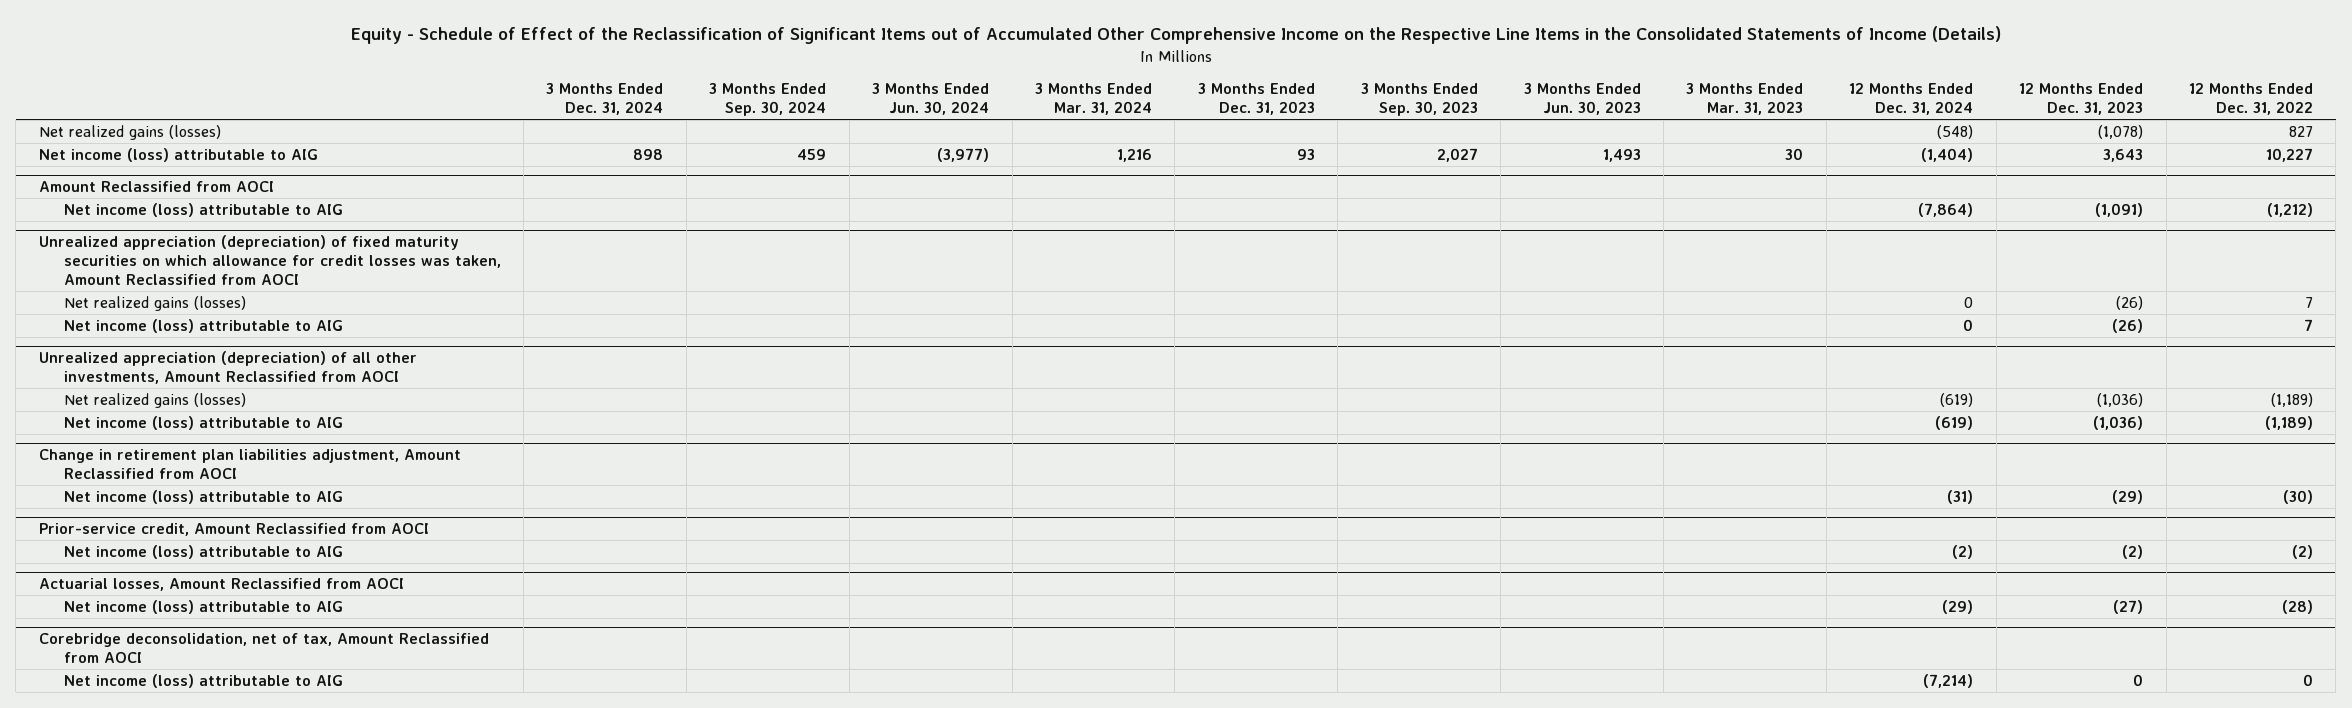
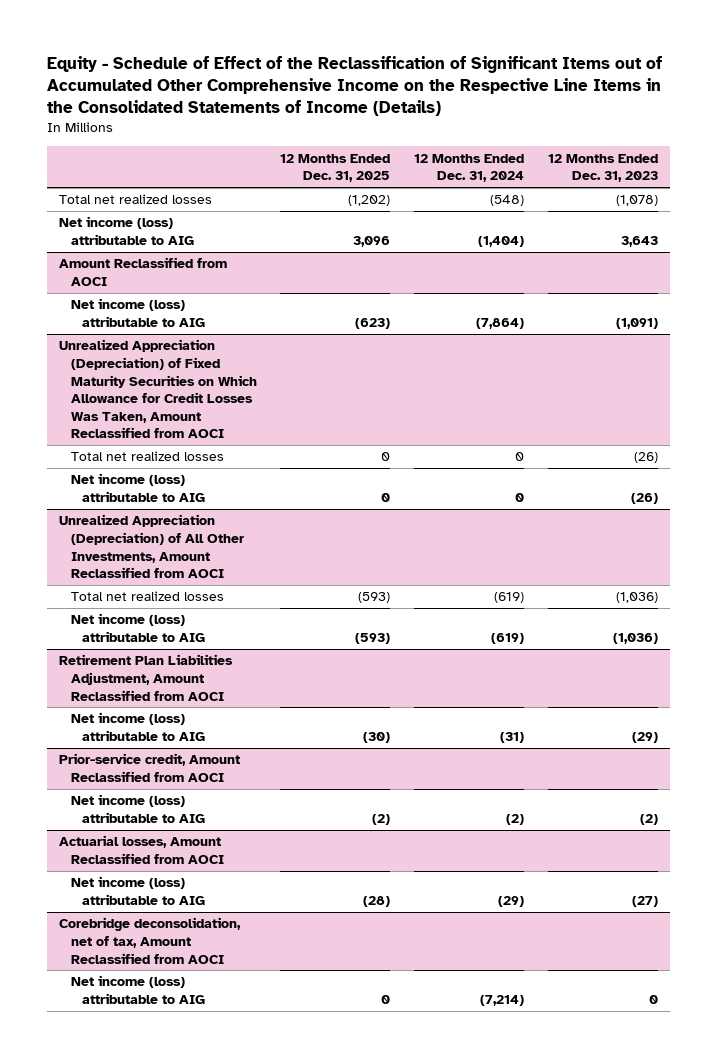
[546,83,664,116] 3 Months Ended Dec. 31, 2024 -> none
[709,83,827,117] 3 Months Ended Sep. 30, 2024 -> none
[872,83,990,116] 3 Months Ended Jun. 30, 2024 -> none
[1034,83,1152,116] 3 Months Ended Mar. 31, 2024 -> none
[1197,83,1315,116] 3 Months Ended Dec. 31, 2023 -> none
[1360,83,1478,117] 3 Months Ended Sep. 30, 2023 -> none
[1523,83,1641,116] 3 Months Ended Jun. 30, 2023 -> none
[1686,83,1804,116] 3 Months Ended Mar. 31, 2023 -> none
[2189,83,2314,116] 12 Months Ended Dec. 31, 2022 -> none
none -> [280,153,391,183] 12 Months Ended Dec. 31, 2025
[38,124,221,140] Net realized gains (losses) -> [59,194,213,205] Total net realized losses
[38,235,501,285] Unrealized appreciation (depreciation) of fixed maturity securities on which allowance for credit losses was taken, Amount Reclassified from AOCI -> [59,339,257,439] Unrealized Appreciation (Depreciation) of Fixed Maturity Securities on Which Allowance for Credit Losses Was Taken, Amount Reclassified from AOCI
[63,295,246,311] Net realized gains (losses) -> [70,451,224,462] Total net realized losses
[38,351,417,384] Unrealized appreciation (depreciation) of all other investments, Amount Reclassified from AOCI -> [59,514,244,579] Unrealized Appreciation (Depreciation) of All Other Investments, Amount Reclassified from AOCI
[63,392,246,408] Net realized gains (losses) -> [70,591,224,602] Total net realized losses
[38,449,461,479] Change in retirement plan liabilities adjustment, Amount Reclassified from AOCI -> [59,654,234,701] Retirement Plan Liabilities Adjustment, Amount Reclassified from AOCI

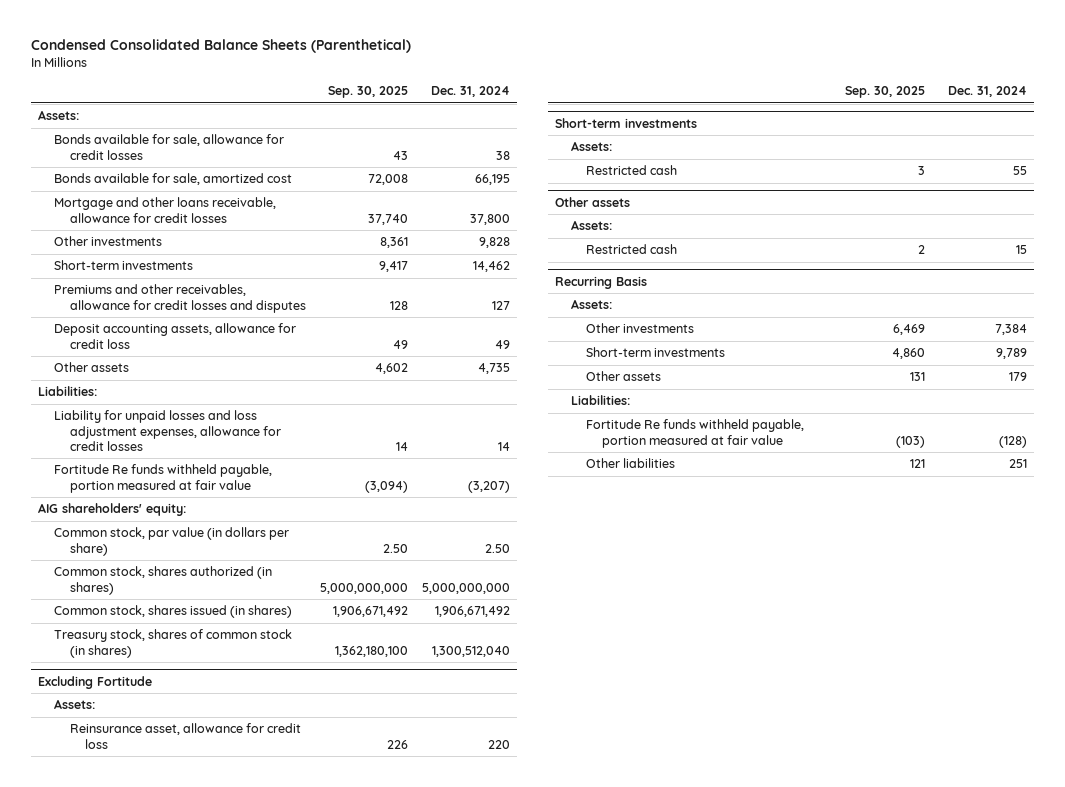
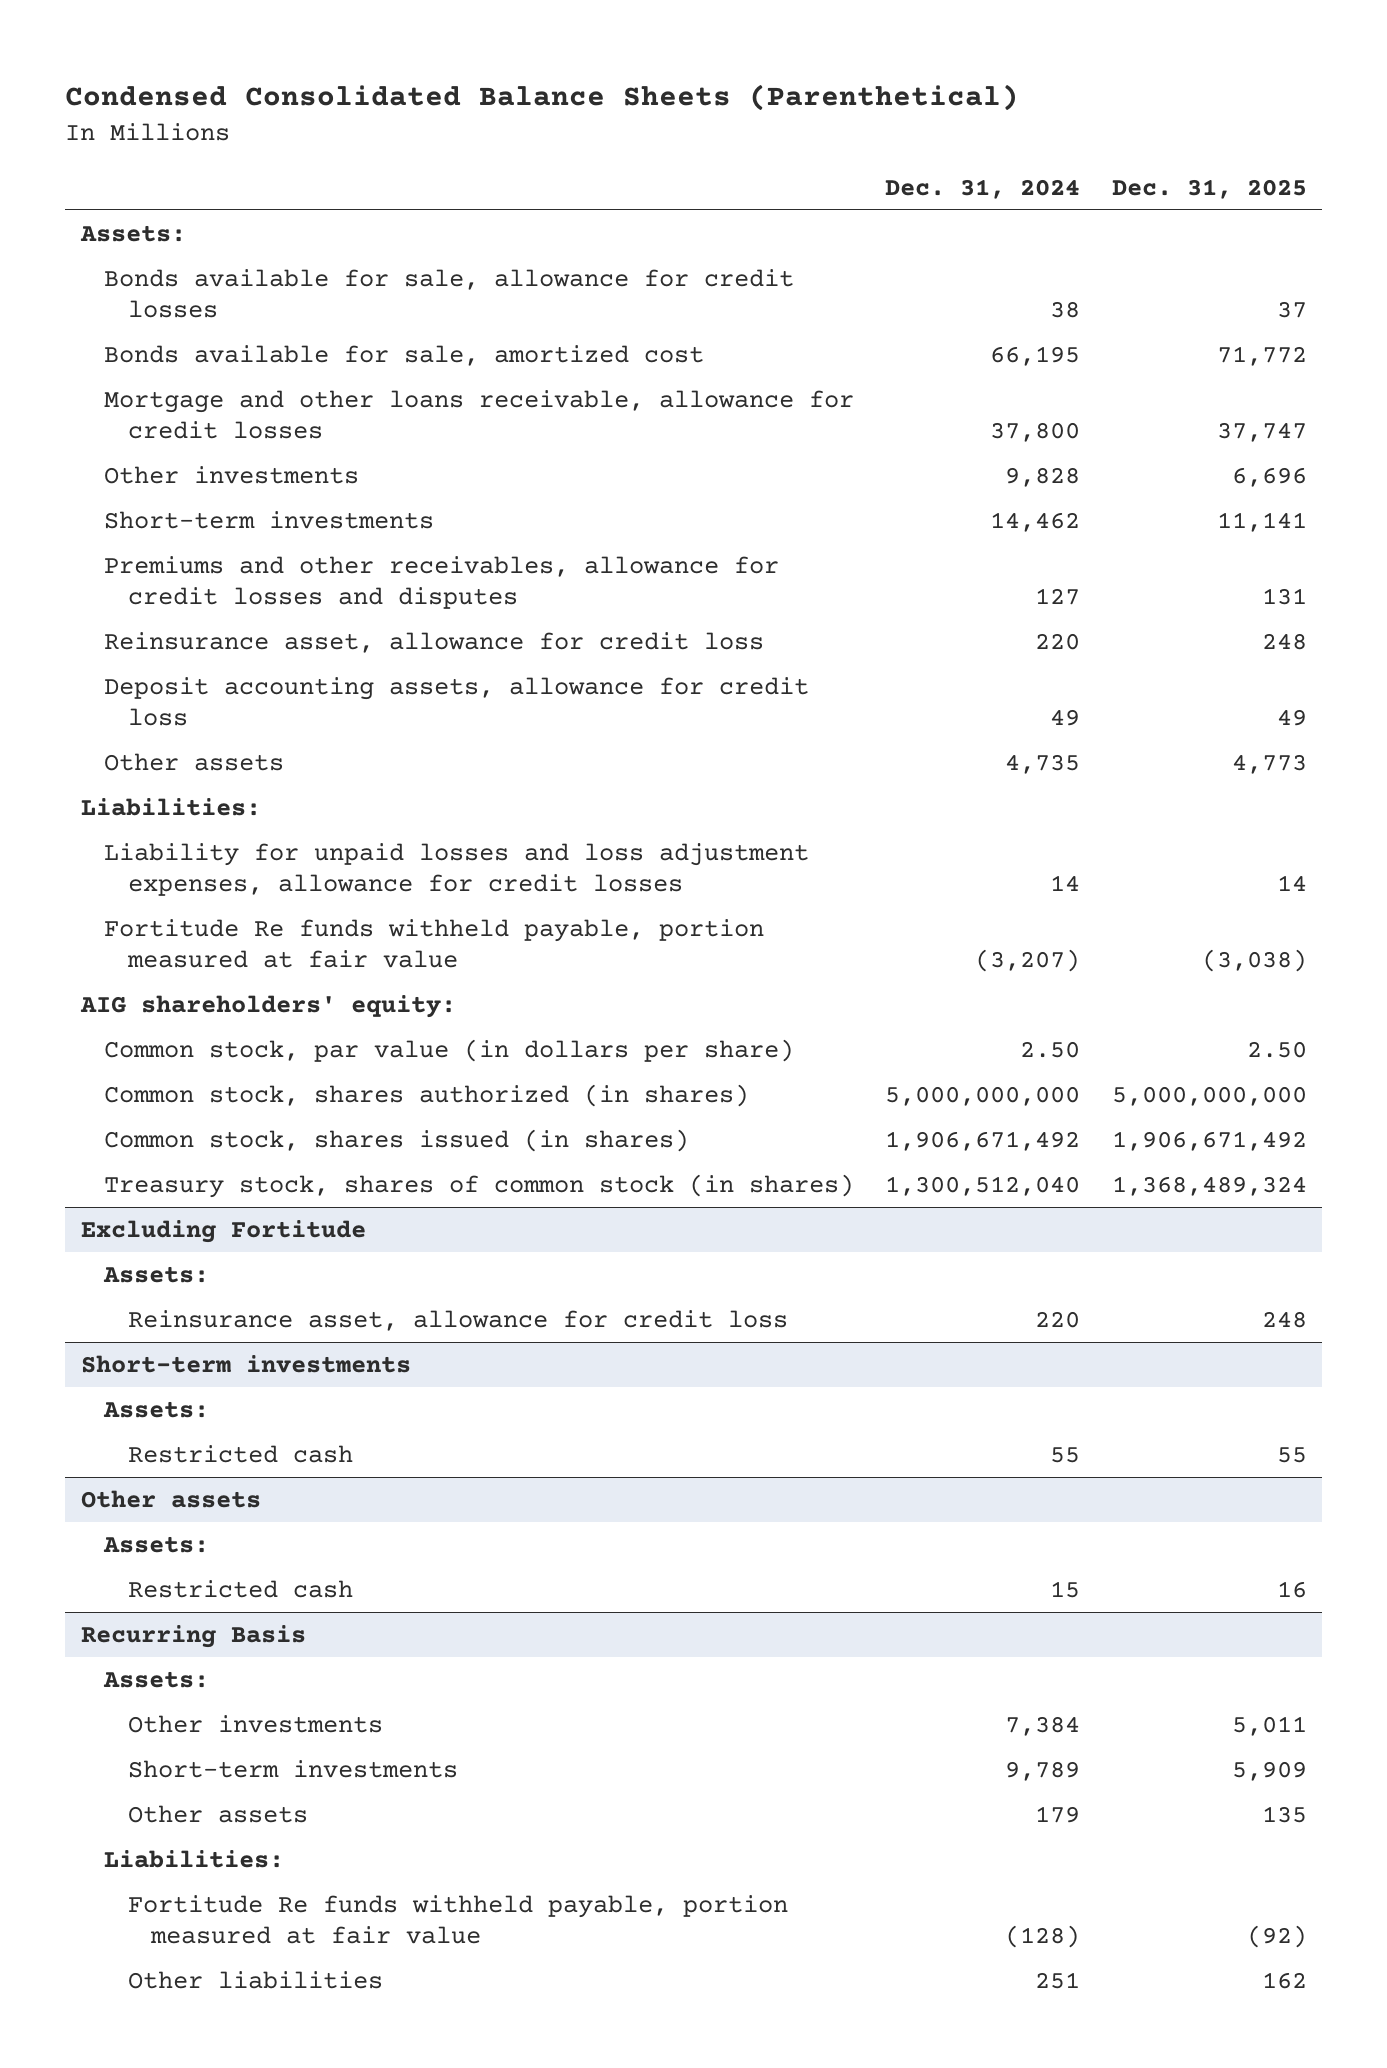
[327,86,408,99] Sep. 30, 2025 -> none
none -> [1111,179,1307,200] Dec. 31, 2025
none -> [104,631,765,653] Reinsurance asset, allowance for credit loss

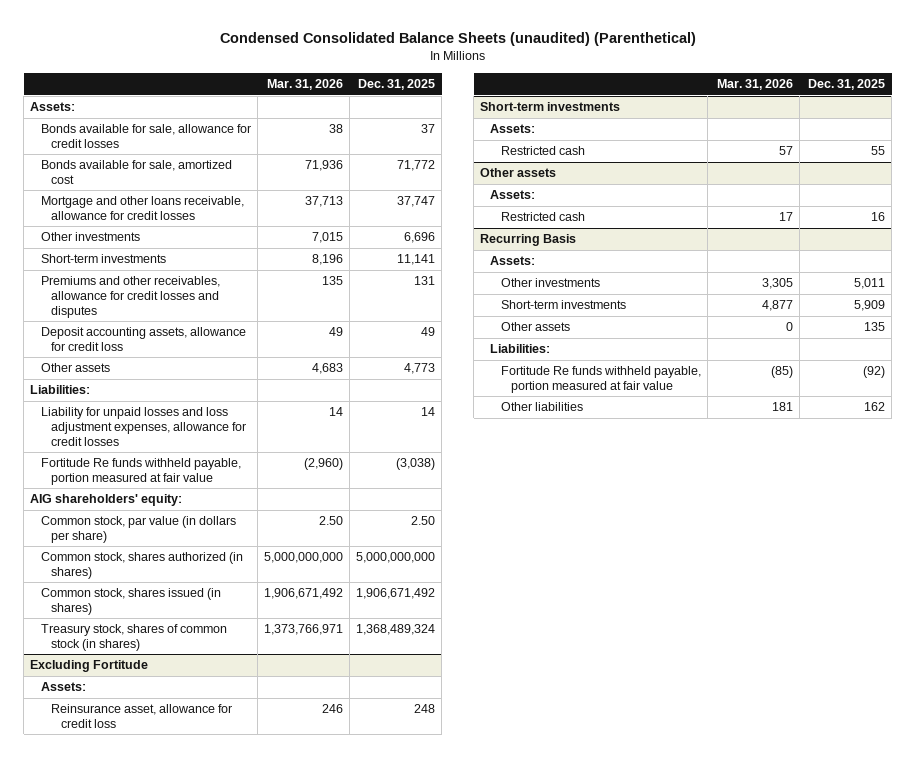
[65,84,1020,112] Condensed Consolidated Balance Sheets (Parenthetical) -> [219,32,696,47] Condensed Consolidated Balance Sheets (unaudited) (Parenthetical)
[885,179,1081,200] Dec. 31, 2024 -> none
none -> [267,79,344,91] Mar. 31, 2026
[104,631,765,653] Reinsurance asset, allowance for credit loss -> none

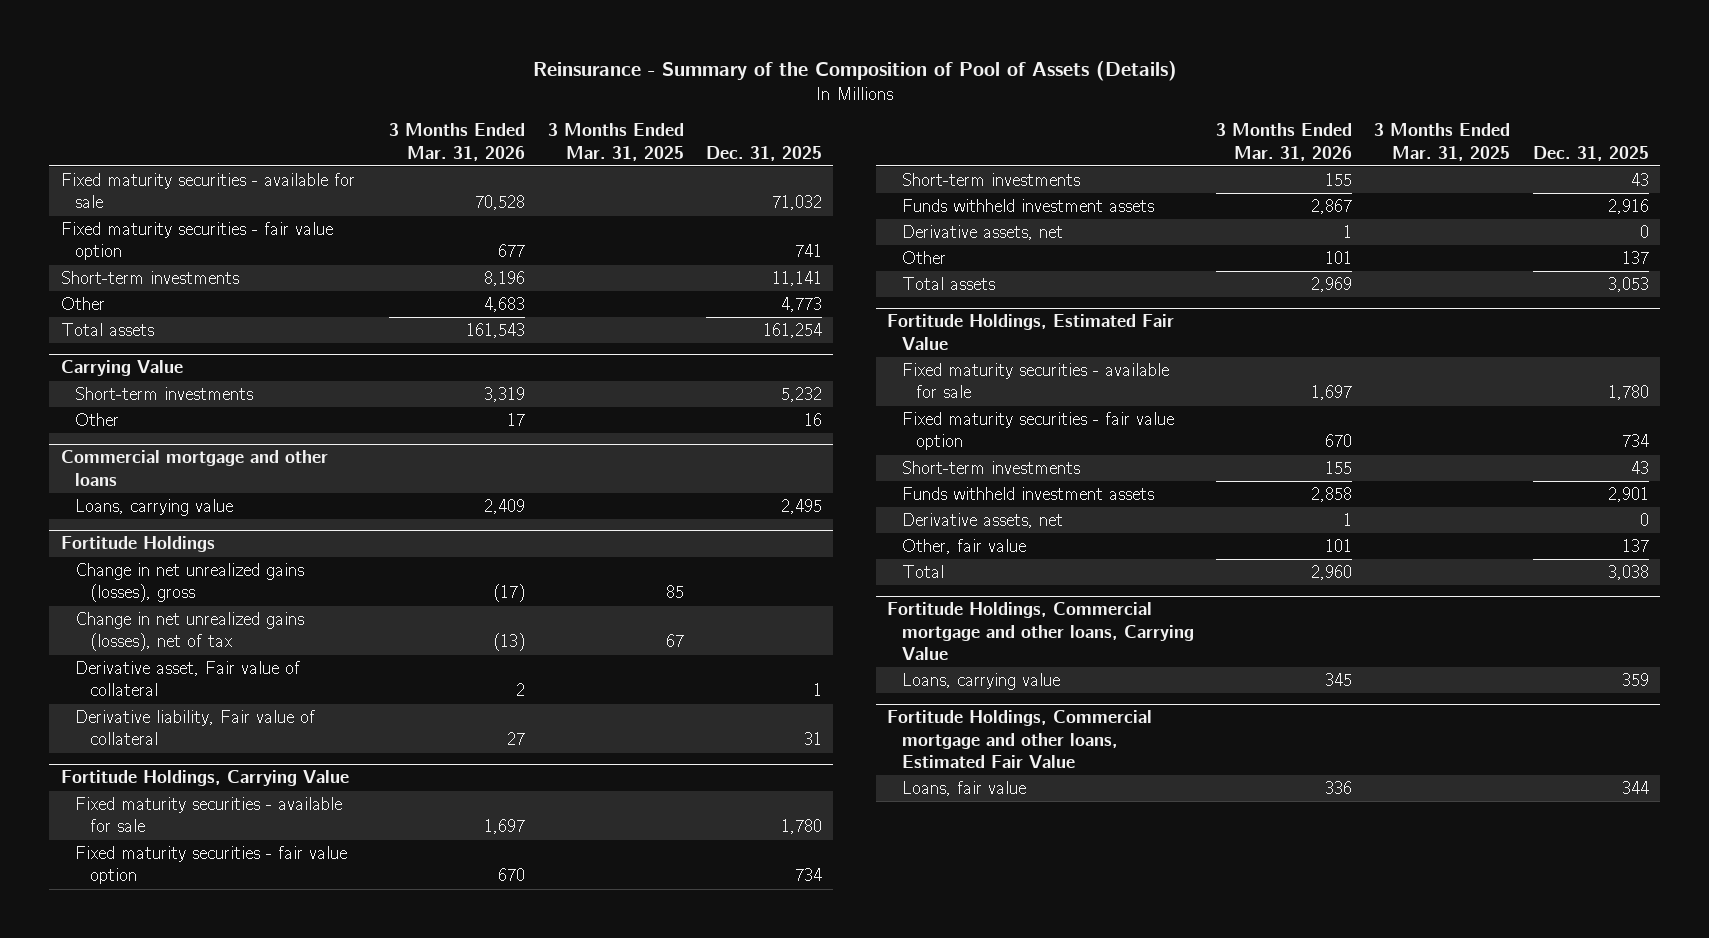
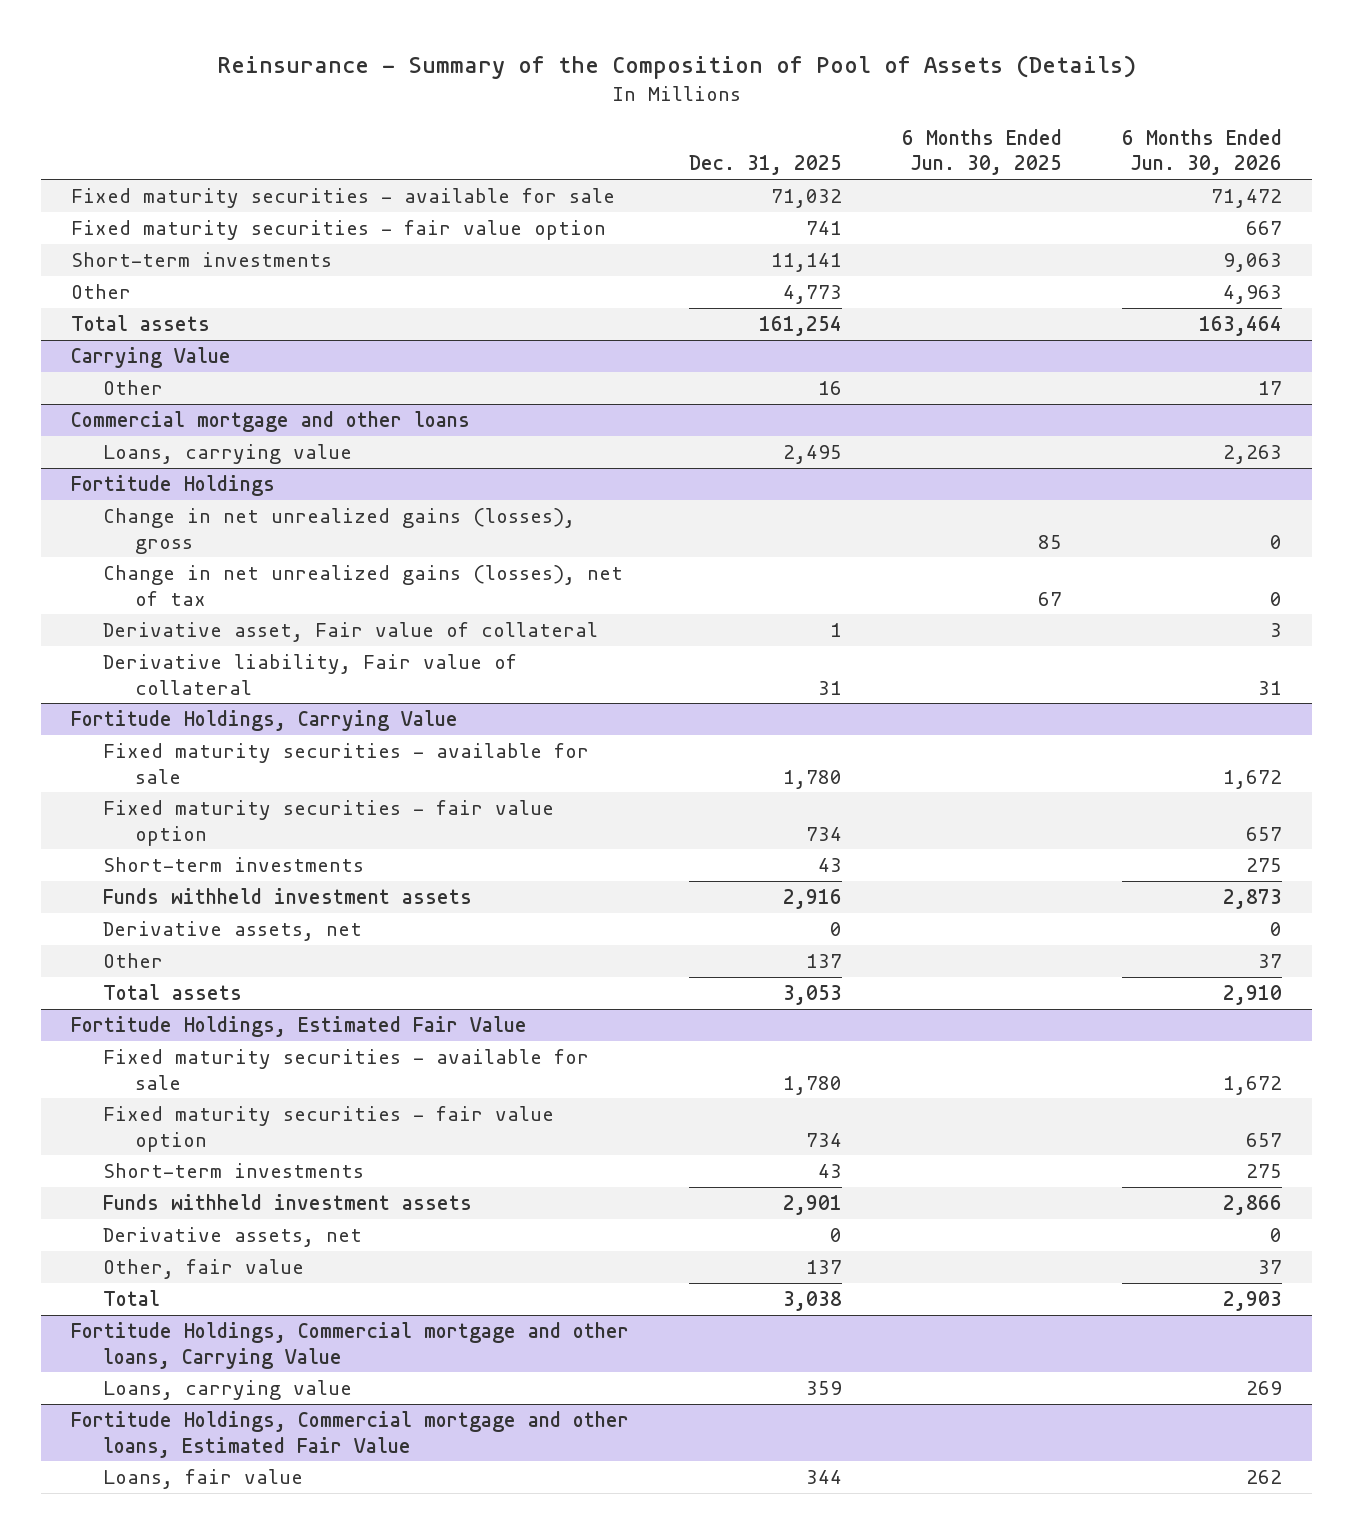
[389,123,526,161] 3 Months Ended Mar. 31, 2026 -> none
[547,123,684,161] 3 Months Ended Mar. 31, 2025 -> none
none -> [902,128,1063,176] 6 Months Ended Jun. 30, 2025
none -> [1121,128,1282,176] 6 Months Ended Jun. 30, 2026
[75,387,254,401] Short-term investments -> none

